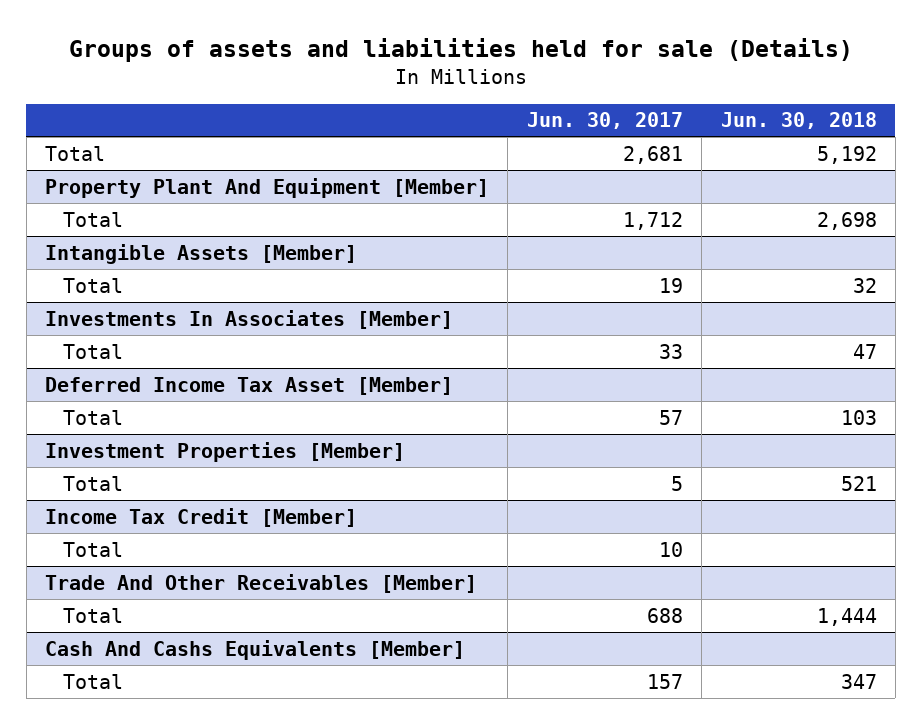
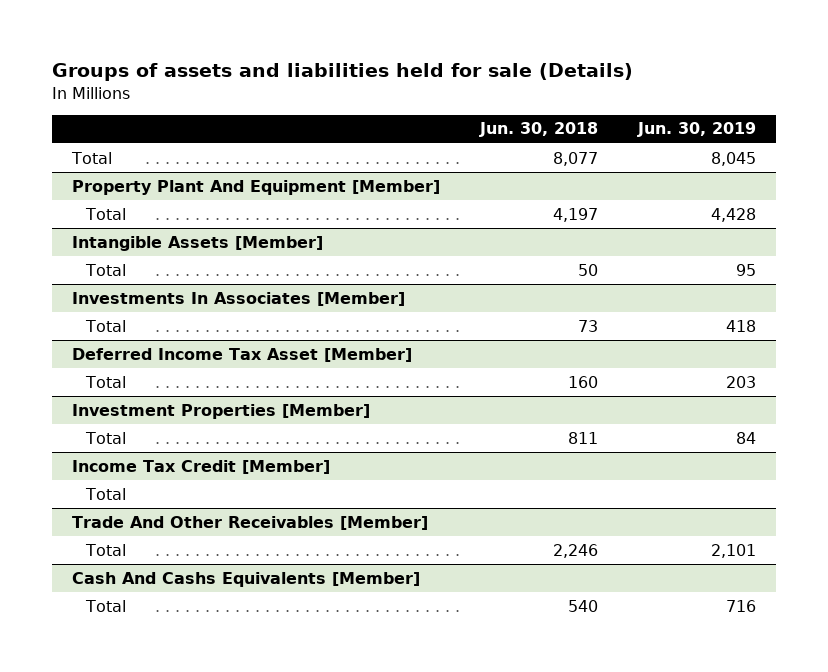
[526,112,683,130] Jun. 30, 2017 -> none
none -> [637,122,757,138] Jun. 30, 2019
[816,145,877,164] 5,192 -> [553,151,599,166] 8,077
[816,211,877,230] 2,698 -> [553,207,599,222] 4,197
[852,277,877,293] 32 -> [578,263,599,276] 50
[852,343,877,359] 47 -> [578,319,599,332] 73
[840,409,877,425] 103 -> [568,375,599,388] 160
[840,475,877,491] 521 -> [568,431,599,444] 811
[816,607,877,626] 1,444 -> [553,543,599,558] 2,246
[840,673,877,689] 347 -> [568,599,599,612] 540

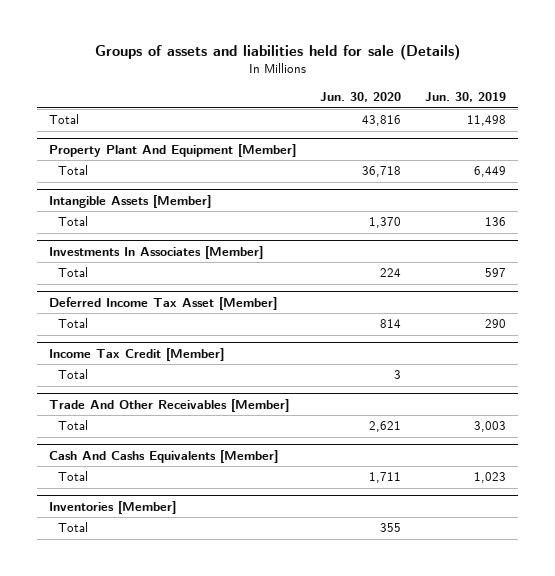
[479,122,599,138] Jun. 30, 2018 -> none
none -> [320,92,402,103] Jun. 30, 2020
[711,151,757,166] 8,045 -> [467,115,507,127] 11,498
[711,207,757,222] 4,428 -> [474,166,507,178] 6,449
[736,263,757,276] 95 -> [485,217,507,227] 136
[726,319,757,332] 418 -> [485,268,507,278] 597
[72,403,371,419] Investment Properties [Member] -> none
[84,431,126,444] Total -> none
[726,375,757,388] 203 -> [485,319,507,329] 290
[711,543,757,558] 2,101 -> [474,421,507,433] 3,003
[726,599,757,612] 716 -> [474,472,507,484] 1,023
none -> [49,500,177,514] Inventories [Member]
none -> [58,522,89,533] Total

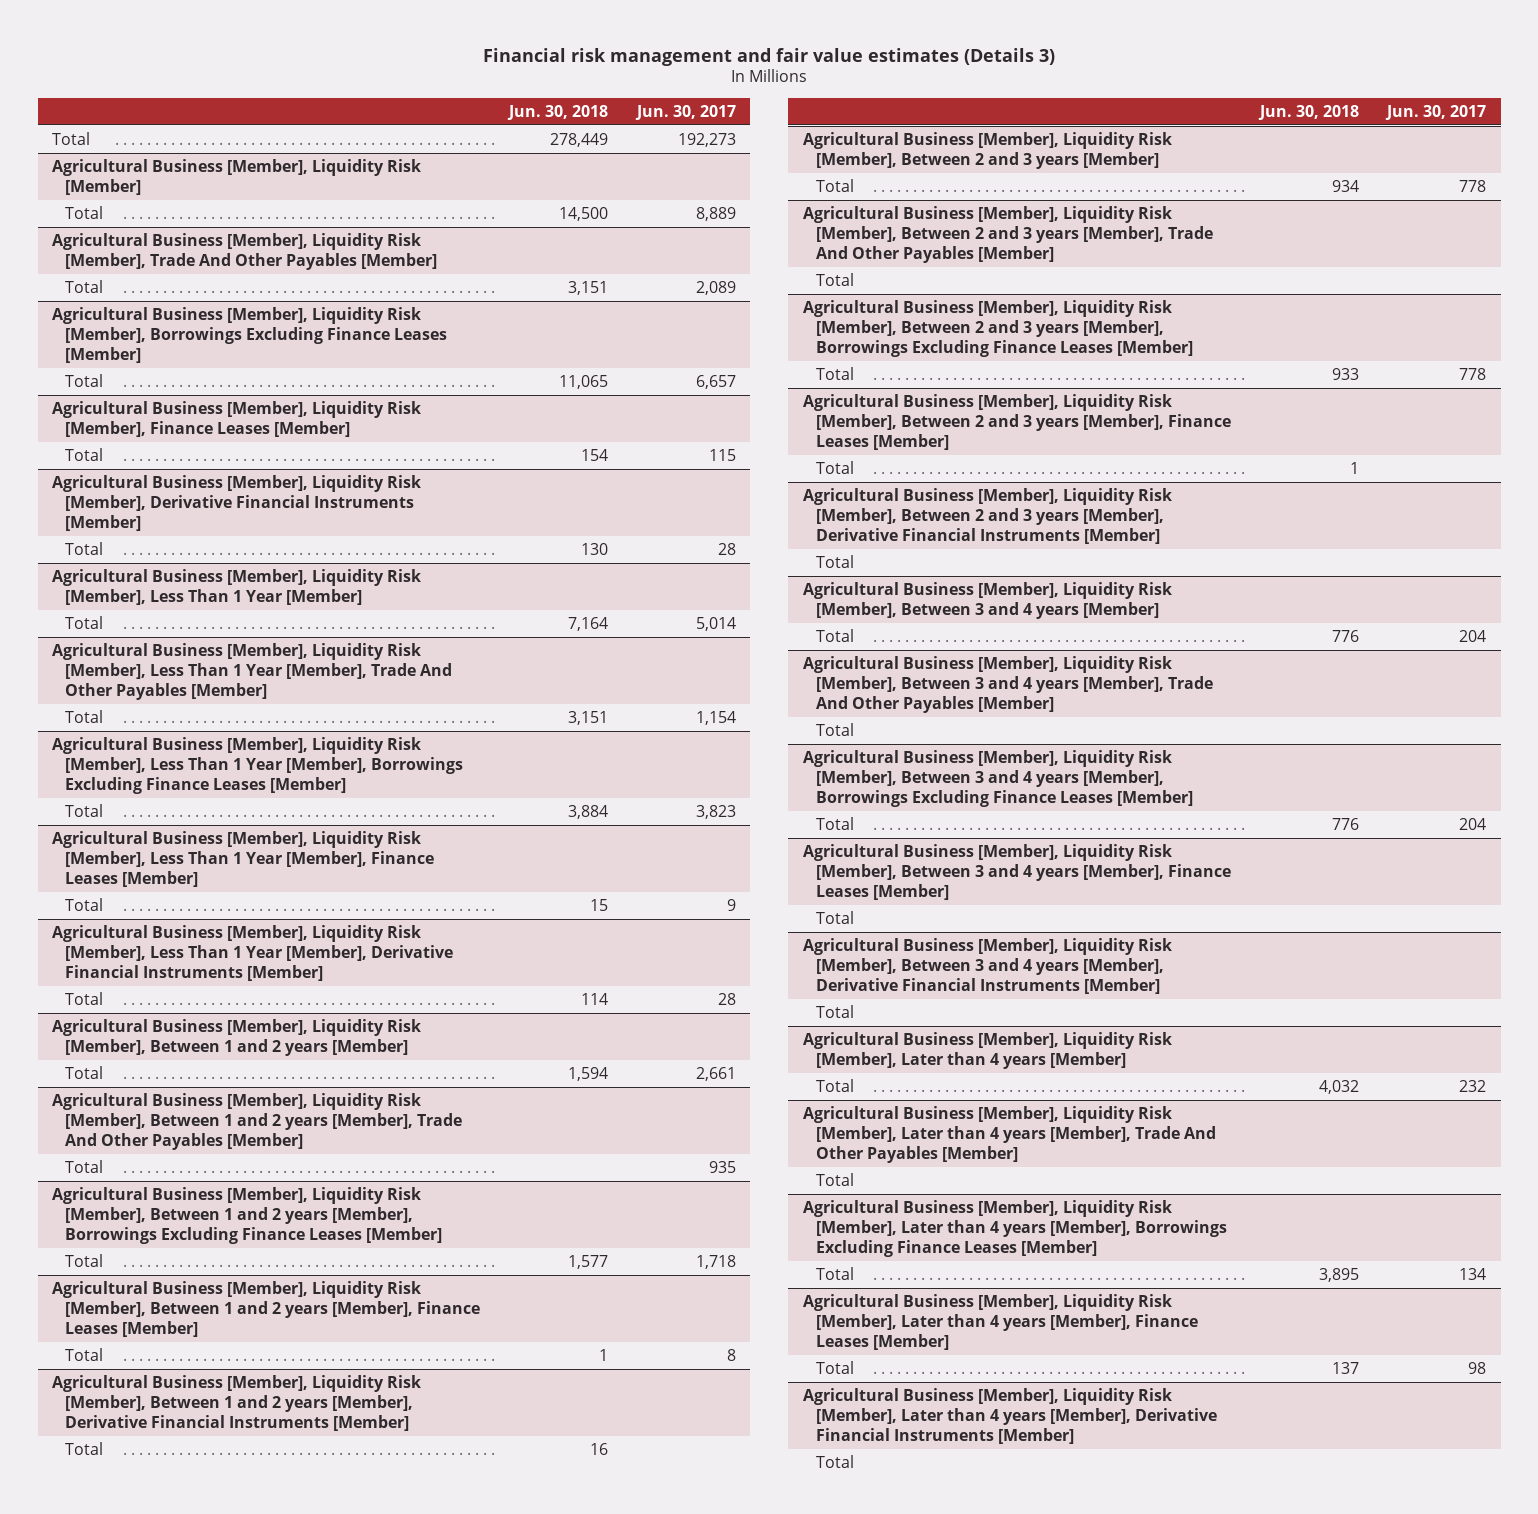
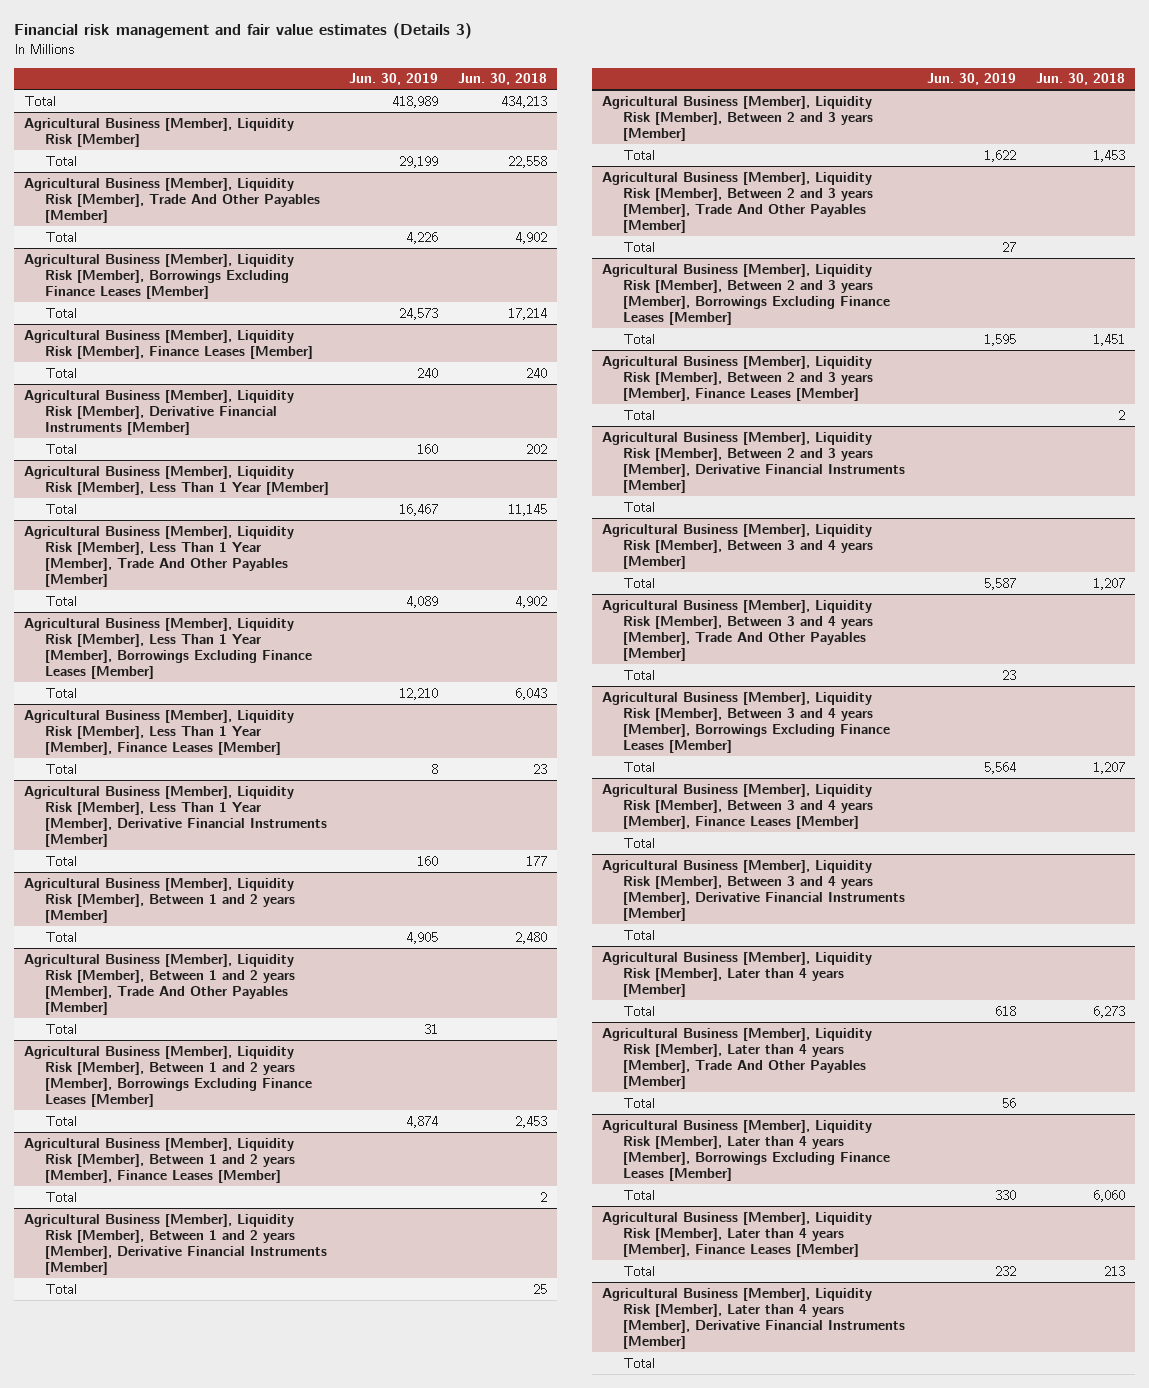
[634,104,736,120] Jun. 30, 2017 -> none
none -> [349,73,439,86] Jun. 30, 2019
[550,133,609,148] 278,449 -> [501,95,548,108] 434,213
[559,207,609,222] 14,500 -> [508,155,548,168] 22,558
[568,281,609,296] 3,151 -> [515,231,548,244] 4,902
[559,375,609,390] 11,065 -> [508,307,548,320] 17,214
[581,449,609,462] 154 -> [526,367,548,378] 240
[581,543,609,556] 130 -> [526,443,548,454] 202
[568,617,609,632] 7,164 -> [508,503,548,516] 11,145
[568,711,609,726] 3,151 -> [515,595,548,608] 4,902
[568,805,609,820] 3,884 -> [515,687,548,700] 6,043
[590,899,609,912] 15 -> [533,763,548,774] 23
[581,993,609,1006] 114 -> [526,855,548,866] 177
[568,1067,609,1082] 1,594 -> [515,931,548,944] 2,480
[568,1255,609,1270] 1,577 -> [515,1115,548,1128] 2,453
[599,1349,609,1362] 1 -> [540,1191,548,1202] 2
[590,1443,609,1456] 16 -> [533,1283,548,1294] 25
[1331,180,1359,193] 934 -> [1092,149,1125,162] 1,453
[1331,368,1359,381] 933 -> [1092,333,1125,346] 1,451
[1349,462,1359,475] 1 -> [1117,409,1125,420] 2
[1331,630,1359,643] 776 -> [1092,577,1125,590] 1,207
[1331,818,1359,831] 776 -> [1092,761,1125,774] 1,207
[1318,1080,1359,1095] 4,032 -> [1092,1005,1125,1018] 6,273
[1318,1268,1359,1283] 3,895 -> [1092,1189,1125,1202] 6,060
[1331,1362,1359,1375] 137 -> [1103,1265,1125,1276] 213

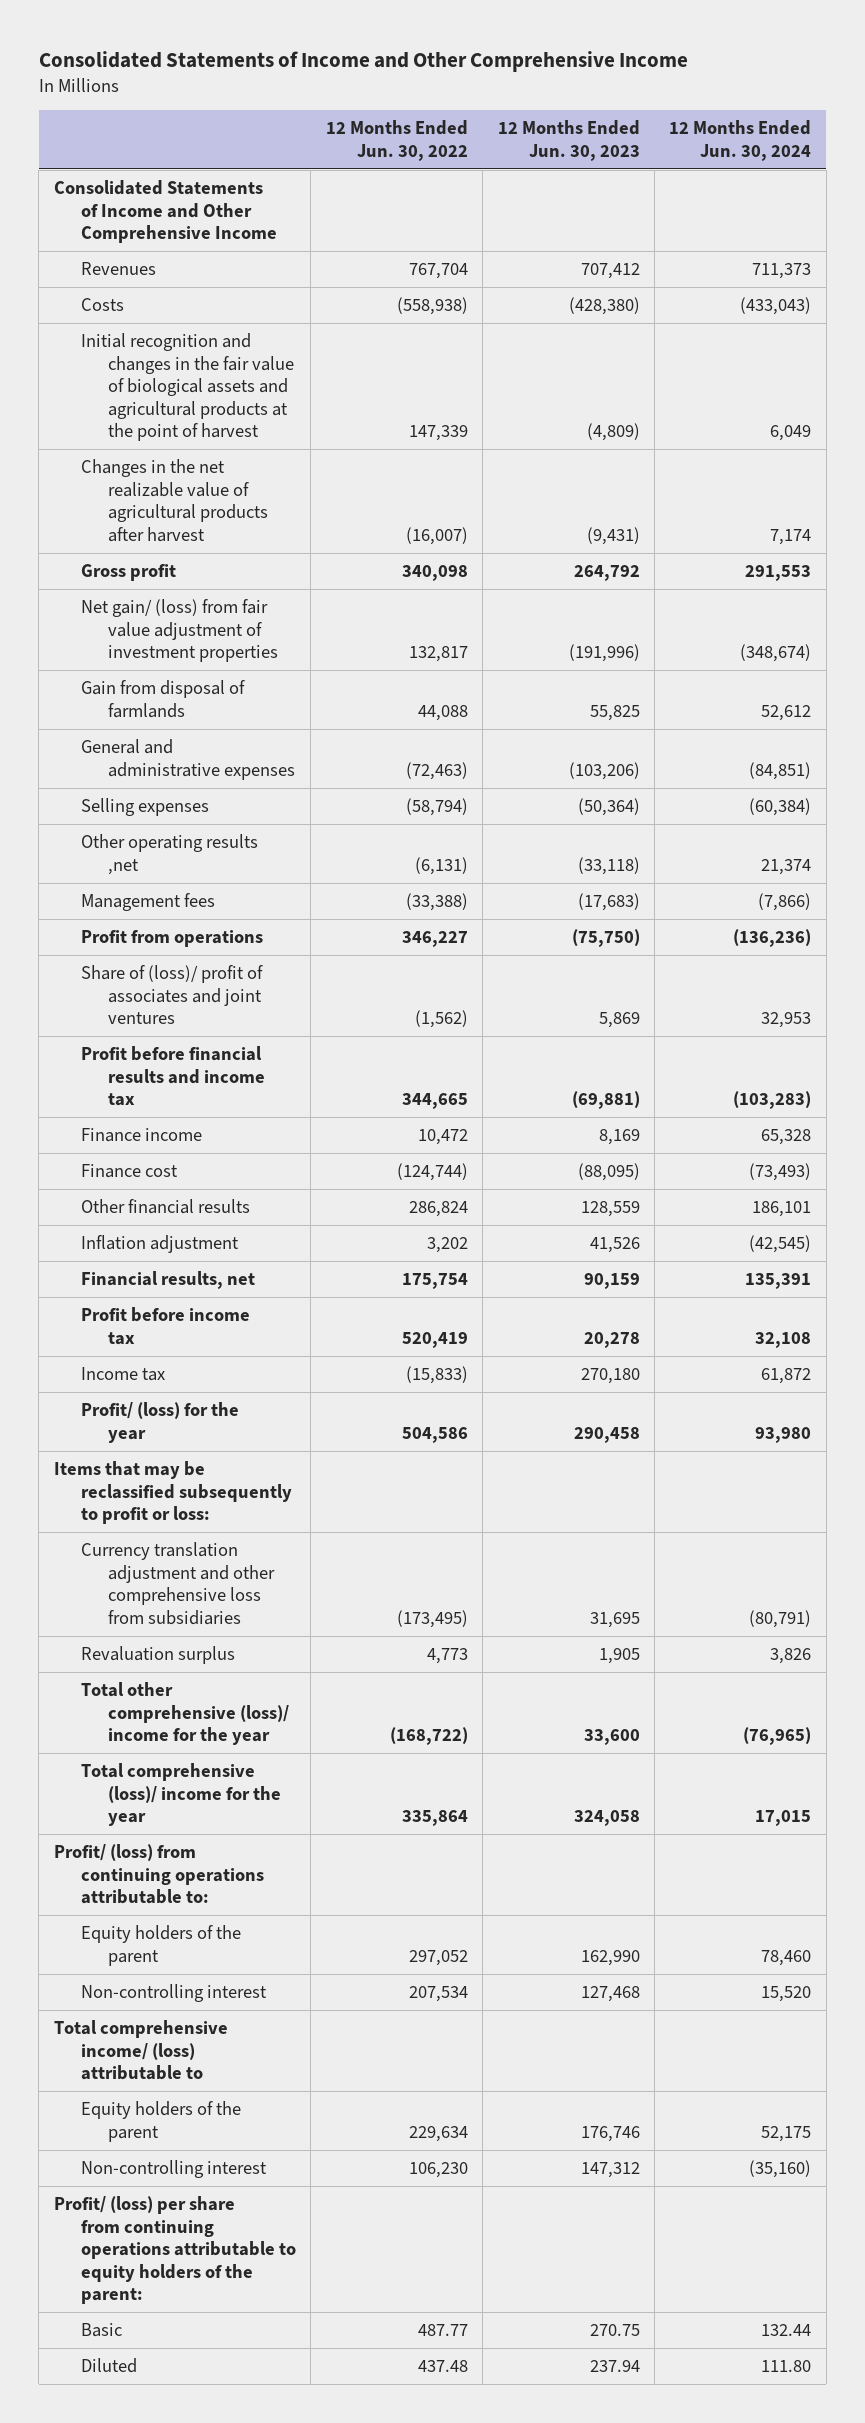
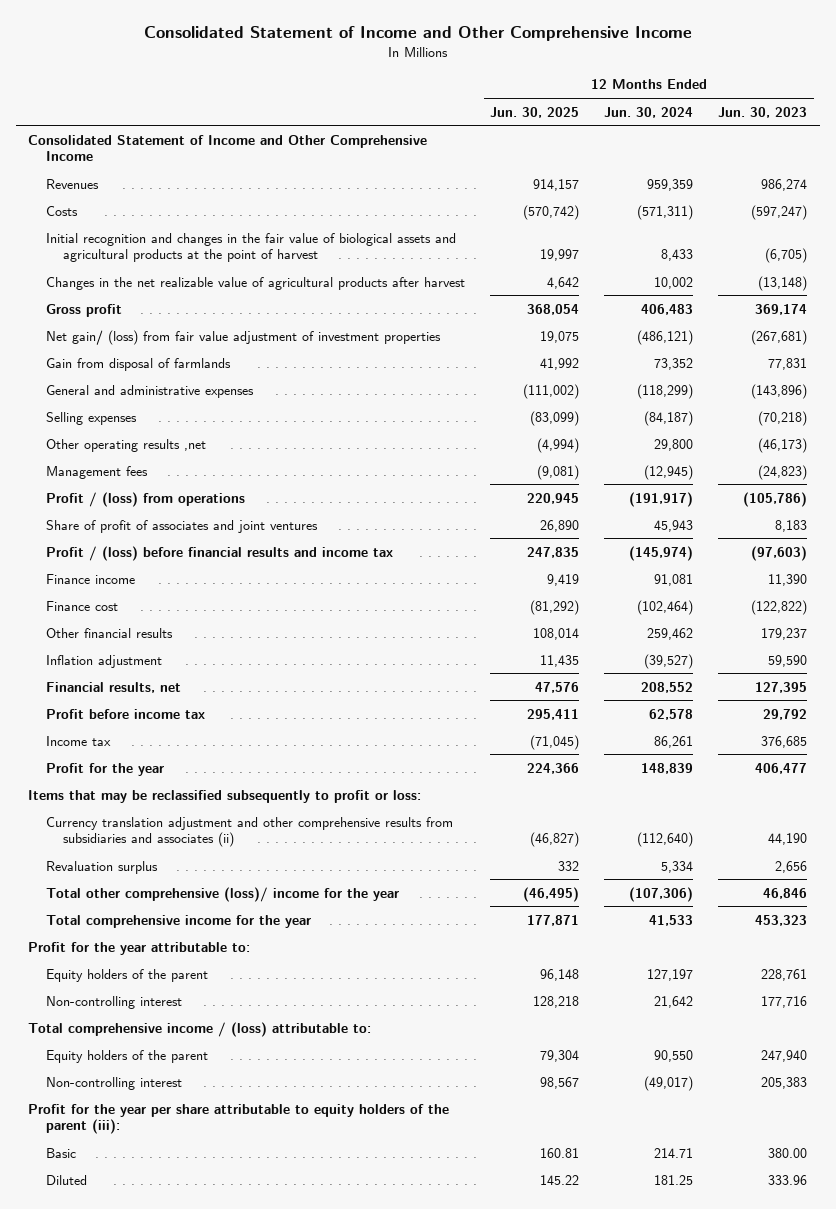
[38,51,688,73] Consolidated Statements of Income and Other Comprehensive Income -> [143,25,692,41] Consolidated Statement of Income and Other Comprehensive Income
[325,120,468,161] 12 Months Ended Jun. 30, 2022 -> none
none -> [490,106,580,118] Jun. 30, 2025
[53,180,277,244] Consolidated Statements of Income and Other Comprehensive Income -> [28,134,428,162] Consolidated Statement of Income and Other Comprehensive Income
[580,263,640,280] 707,412 -> [761,178,808,191] 986,274
[752,263,812,280] 711,373 -> [647,178,694,191] 959,359
[568,297,640,316] (428,380) -> [751,204,808,220] (597,247)
[740,297,812,316] (433,043) -> [637,204,694,220] (571,311)
[586,423,640,442] (4,809) -> [765,248,808,264] (6,705)
[770,425,812,442] 6,049 -> [661,249,694,262] 8,433
[586,526,640,545] (9,431) -> [758,275,808,291] (13,148)
[770,528,812,545] 7,174 -> [654,276,694,289] 10,002
[573,565,640,582] 264,792 -> [755,303,808,315] 369,174
[745,565,812,582] 291,553 -> [641,303,694,315] 406,483
[568,644,640,663] (191,996) -> [751,329,808,345] (267,681)
[740,644,812,663] (348,674) -> [637,329,694,345] (486,121)
[589,704,640,721] 55,825 -> [768,357,808,370] 77,831
[761,704,812,721] 52,612 -> [654,357,694,370] 73,352
[568,761,640,780] (103,206) -> [751,383,808,399] (143,896)
[749,761,812,780] (84,851) -> [637,383,694,399] (118,299)
[577,798,640,817] (50,364) -> [758,410,808,426] (70,218)
[749,798,812,817] (60,384) -> [644,410,694,426] (84,187)
[577,856,640,875] (33,118) -> [758,437,808,453] (46,173)
[761,858,812,875] 21,374 -> [654,438,694,451] 29,800
[577,893,640,912] (17,683) -> [758,464,808,480] (24,823)
[758,893,812,912] (7,866) -> [644,464,694,480] (12,945)
[80,930,263,948] Profit from operations -> [45,491,245,507] Profit / (loss) from operations
[571,929,640,948] (75,750) -> [743,491,808,507] (105,786)
[733,929,812,948] (136,236) -> [629,491,694,507] (191,917)
[80,965,263,1025] Share of (loss)/ profit of associates and joint ventures -> [45,519,318,533] Share of profit of associates and joint ventures
[598,1012,640,1029] 5,869 -> [775,519,808,532] 8,183
[761,1012,812,1029] 32,953 -> [654,519,694,532] 45,943
[80,1046,266,1107] Profit before financial results and income tax -> [45,545,393,561] Profit / (loss) before financial results and income tax
[571,1091,640,1110] (69,881) -> [751,545,808,561] (97,603)
[733,1091,812,1110] (103,283) -> [629,545,694,561] (145,974)
[598,1129,640,1146] 8,169 -> [768,573,808,586] 11,390
[761,1129,812,1146] 65,328 -> [654,573,694,586] 91,081
[577,1163,640,1182] (88,095) -> [751,599,808,615] (122,822)
[749,1163,812,1182] (73,493) -> [637,599,694,615] (102,464)
[580,1201,640,1218] 128,559 -> [761,627,808,640] 179,237
[752,1201,812,1218] 186,101 -> [647,627,694,640] 259,462
[589,1237,640,1254] 41,526 -> [768,654,808,667] 59,590
[749,1235,812,1254] (42,545) -> [644,653,694,669] (39,527)
[583,1273,640,1290] 90,159 -> [755,681,808,693] 127,395
[745,1273,812,1290] 135,391 -> [641,681,694,693] 208,552
[583,1331,640,1348] 20,278 -> [763,708,808,720] 29,792
[755,1331,812,1348] 32,108 -> [649,708,694,720] 62,578
[580,1368,640,1385] 270,180 -> [761,735,808,748] 376,685
[761,1368,812,1385] 61,872 -> [654,735,694,748] 86,261
[80,1402,239,1443] Profit/ (loss) for the year -> [45,762,164,776] Profit for the year
[573,1426,640,1443] 290,458 -> [755,762,808,774] 406,477
[755,1426,812,1443] 93,980 -> [641,762,694,774] 148,839
[53,1844,264,1905] Profit/ (loss) from continuing operations attributable to: -> none
[80,1542,276,1625] Currency translation adjustment and other comprehensive loss from subsidiaries -> [45,816,453,848] Currency translation adjustment and other comprehensive results from subsidiaries and associates (ii)
[589,1611,640,1628] 31,695 -> [768,833,808,846] 44,190
[749,1609,812,1628] (80,791) -> [637,832,694,848] (112,640)
[598,1648,640,1665] 1,905 -> [775,860,808,873] 2,656
[770,1648,812,1665] 3,826 -> [661,860,694,873] 5,334
[583,1729,640,1746] 33,600 -> [763,887,808,899] 46,846
[743,1727,812,1746] (76,965) -> [629,886,694,902] (107,306)
[80,1763,282,1827] Total comprehensive (loss)/ income for the year -> [45,914,311,928] Total comprehensive income for the year
[573,1810,640,1827] 324,058 -> [755,914,808,926] 453,323
[755,1810,812,1827] 17,015 -> [649,914,694,926] 41,533
none -> [28,941,251,955] Profit for the year attributable to:
[580,1949,640,1966] 162,990 -> [761,968,808,981] 228,761
[761,1949,812,1966] 78,460 -> [647,968,694,981] 127,197
[580,1986,640,2003] 127,468 -> [761,995,808,1008] 177,716
[761,1986,812,2003] 15,520 -> [654,995,694,1008] 21,642
[53,2020,228,2081] Total comprehensive income/ (loss) attributable to -> [28,1021,372,1037] Total comprehensive income / (loss) attributable to:
[580,2125,640,2142] 176,746 -> [761,1049,808,1062] 247,940
[761,2125,812,2142] 52,175 -> [654,1049,694,1062] 90,550
[580,2162,640,2179] 147,312 -> [761,1076,808,1089] 205,383
[749,2160,812,2179] (35,160) -> [644,1075,694,1091] (49,017)
[53,2196,296,2305] Profit/ (loss) per share from continuing operations attributable to equity holders of the parent: -> [28,1103,450,1135] Profit for the year per share attributable to equity holders of the parent (iii):
[589,2324,640,2337] 270.75 -> [768,1147,808,1158] 380.00
[761,2324,812,2337] 132.44 -> [654,1147,694,1158] 214.71
[589,2360,640,2373] 237.94 -> [768,1174,808,1185] 333.96
[761,2360,812,2373] 111.80 -> [654,1174,694,1185] 181.25

